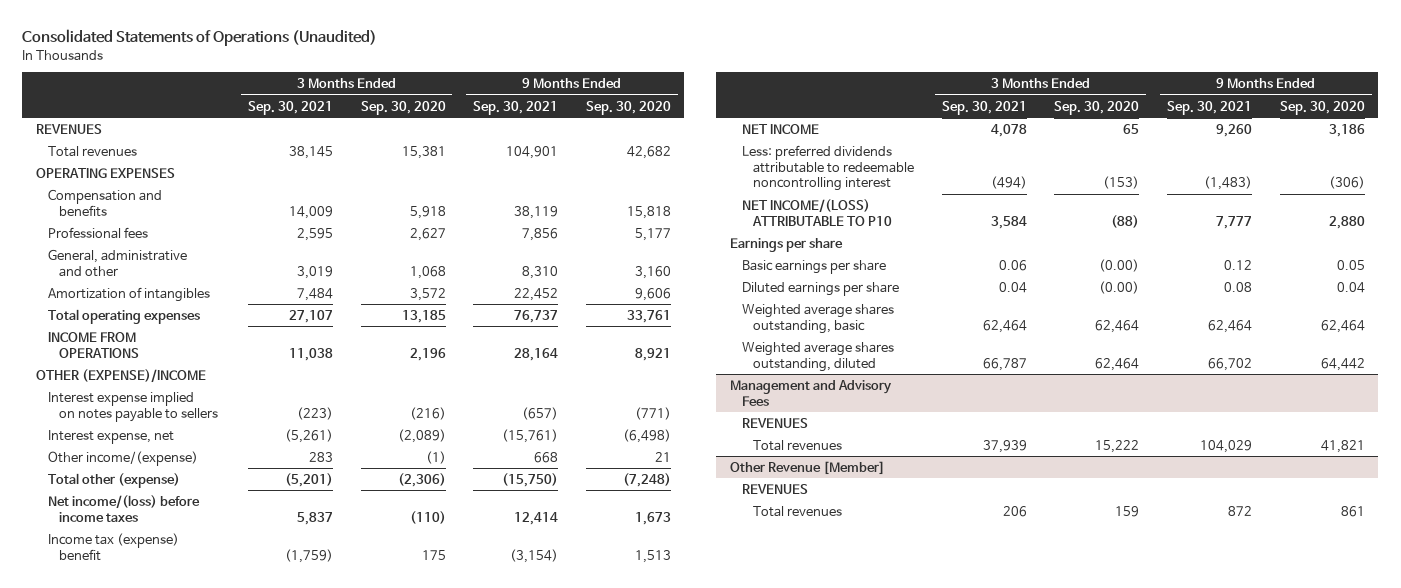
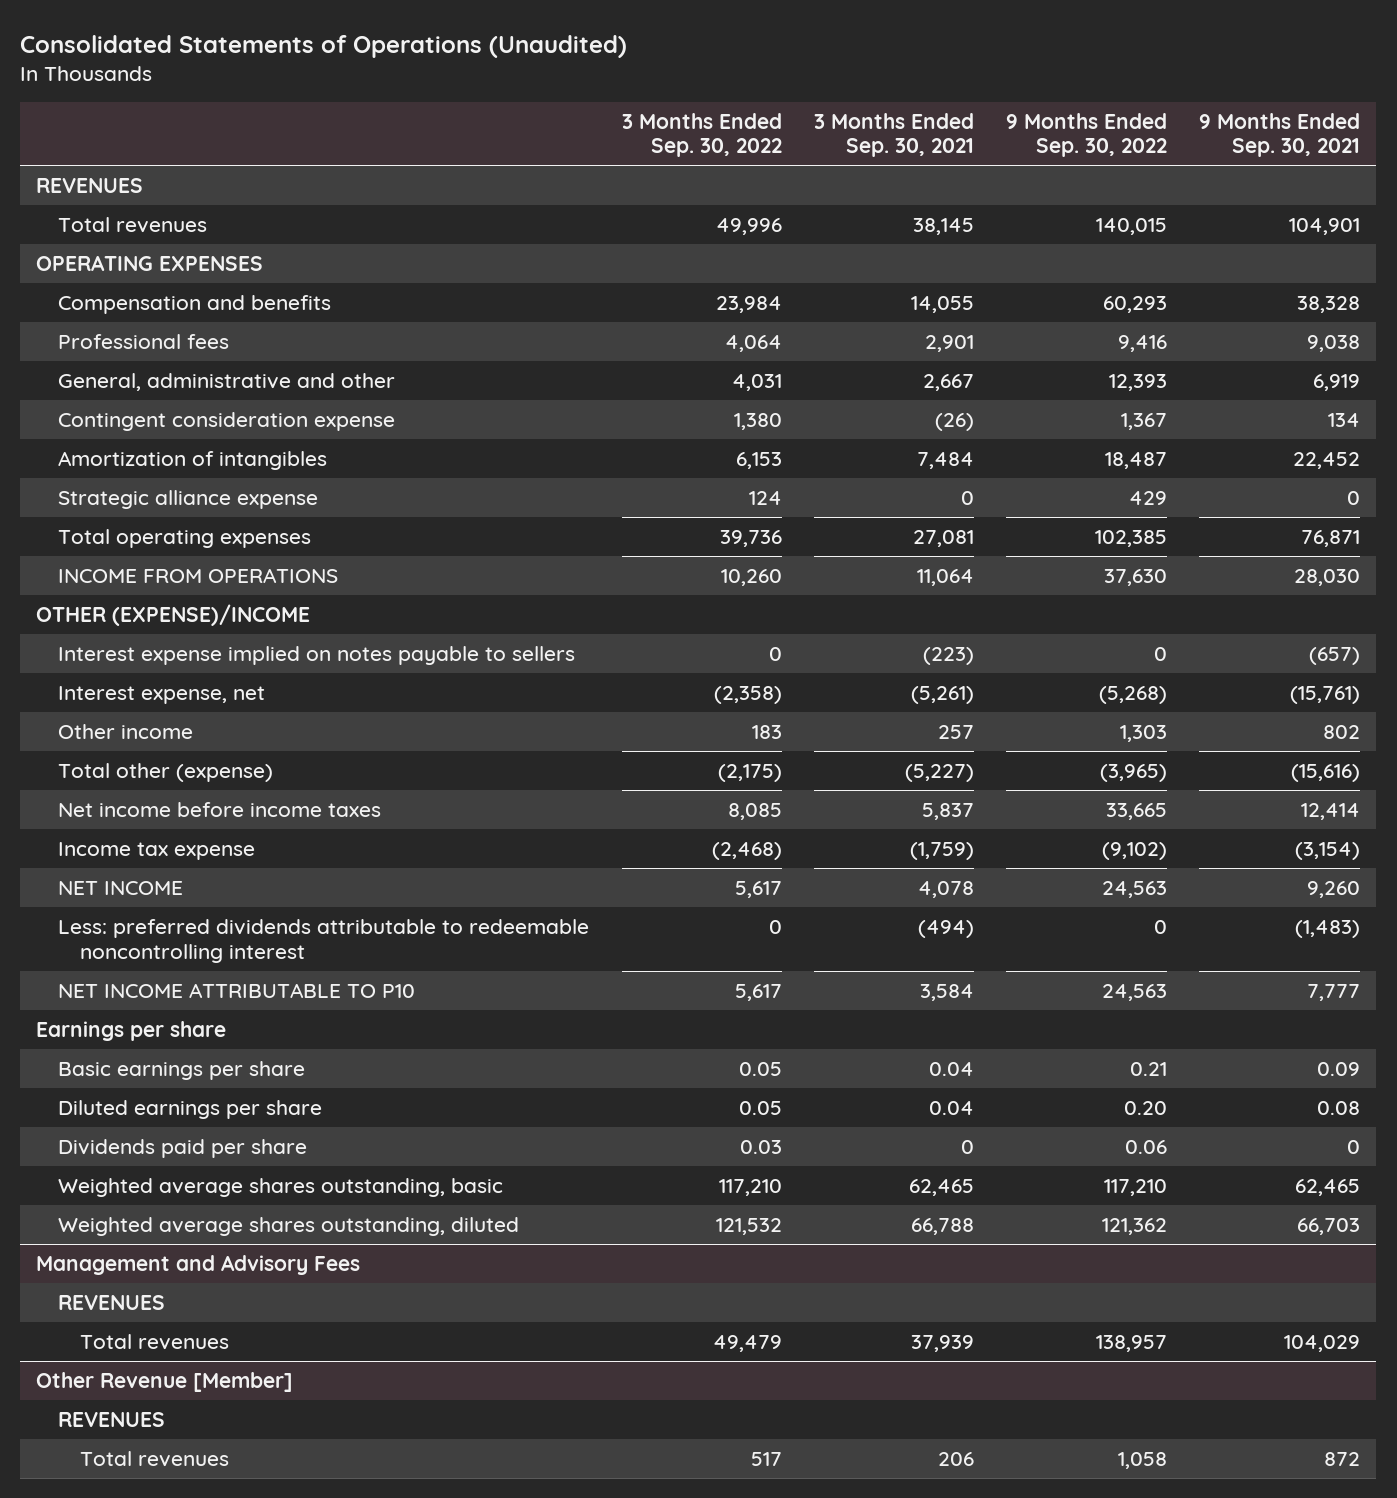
[360,100,446,115] Sep. 30, 2020 -> none
[585,100,671,115] Sep. 30, 2020 -> none
none -> [621,112,782,158] 3 Months Ended Sep. 30, 2022
none -> [1006,112,1168,158] 9 Months Ended Sep. 30, 2022
[288,205,333,219] 14,009 -> [910,295,974,313] 14,055
[514,205,559,219] 38,119 -> [1297,295,1361,313] 38,328
[296,227,333,241] 2,595 -> [924,334,974,352] 2,901
[522,227,559,241] 7,856 -> [1307,334,1361,352] 9,038
[296,265,333,279] 3,019 -> [922,373,974,391] 2,667
[522,265,559,279] 8,310 -> [1313,373,1361,391] 6,919
none -> [58,411,396,431] Contingent consideration expense
none -> [58,489,319,509] Strategic alliance expense
[288,309,333,323] 27,107 -> [912,529,974,547] 27,081
[514,309,559,323] 76,737 -> [1301,529,1361,547] 76,871
[288,347,333,361] 11,038 -> [916,568,974,586] 11,064
[514,347,559,361] 28,164 -> [1294,568,1361,586] 28,030
[47,450,198,466] Other income/(expense) -> [58,723,194,739] Other income
[308,451,333,462] 283 -> [937,724,974,739] 257
[534,451,559,463] 668 -> [1323,724,1361,739] 802
[284,472,333,487] (5,201) -> [904,763,974,782] (5,227)
[502,472,559,487] (15,750) -> [1291,763,1361,782] (15,616)
[47,494,200,522] Net income/(loss) before income taxes -> [58,801,382,817] Net income before income taxes
[47,532,179,561] Income tax (expense) benefit -> [58,841,256,860] Income tax expense
[741,198,893,226] NET INCOME/(LOSS) ATTRIBUTABLE TO P10 -> [58,982,416,998] NET INCOME ATTRIBUTABLE TO P10
[998,259,1027,271] 0.06 -> [928,1061,974,1076] 0.04
[1224,259,1253,270] 0.12 -> [1317,1061,1361,1076] 0.09
none -> [58,1138,308,1158] Dividends paid per share
[982,319,1027,333] 62,464 -> [908,1178,974,1196] 62,465
[1208,319,1253,333] 62,464 -> [1295,1178,1361,1196] 62,465
[982,357,1027,371] 66,787 -> [910,1217,974,1235] 66,788
[1208,357,1253,371] 66,702 -> [1297,1217,1361,1235] 66,703

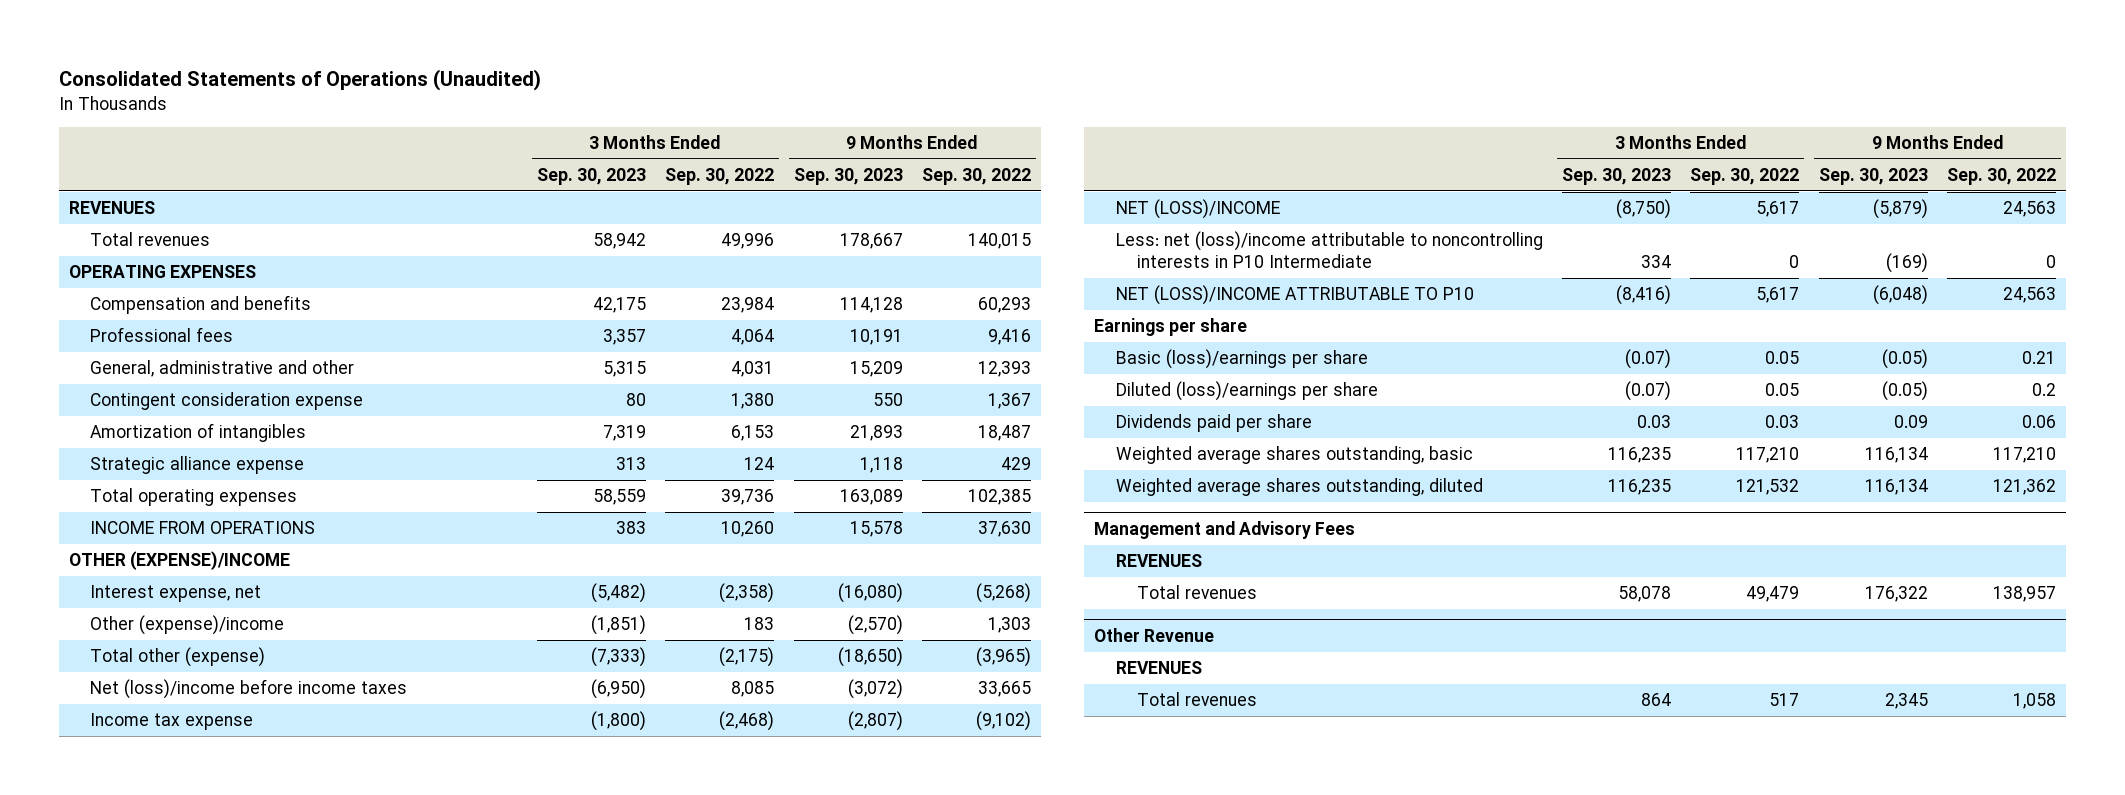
[813,112,974,158] 3 Months Ended Sep. 30, 2021 -> none
[1199,112,1361,158] 9 Months Ended Sep. 30, 2021 -> none
none -> [536,168,646,186] Sep. 30, 2023
none -> [793,168,903,186] Sep. 30, 2023
[58,645,576,665] Interest expense implied on notes payable to sellers -> none
[58,723,194,739] Other income -> [90,615,285,636] Other (expense)/income
[58,801,382,817] Net income before income taxes -> [90,679,408,700] Net (loss)/income before income taxes
[58,918,590,963] Less: preferred dividends attributable to redeemable noncontrolling interest -> none
[58,880,184,895] NET INCOME -> [1115,199,1280,220] NET (LOSS)/INCOME
none -> [1115,231,1543,268] Less: net (loss)/income attributable to noncontrolling interests in P10 Intermediate
[58,982,416,998] NET INCOME ATTRIBUTABLE TO P10 -> [1115,285,1474,306] NET (LOSS)/INCOME ATTRIBUTABLE TO P10
[58,1060,306,1080] Basic earnings per share -> [1115,349,1368,370] Basic (loss)/earnings per share
[58,1099,323,1119] Diluted earnings per share -> [1115,381,1378,402] Diluted (loss)/earnings per share
[1124,1100,1168,1115] 0.20 -> [2032,383,2057,397] 0.2
[36,1371,294,1392] Other Revenue [Member] -> [1094,628,1215,643] Other Revenue

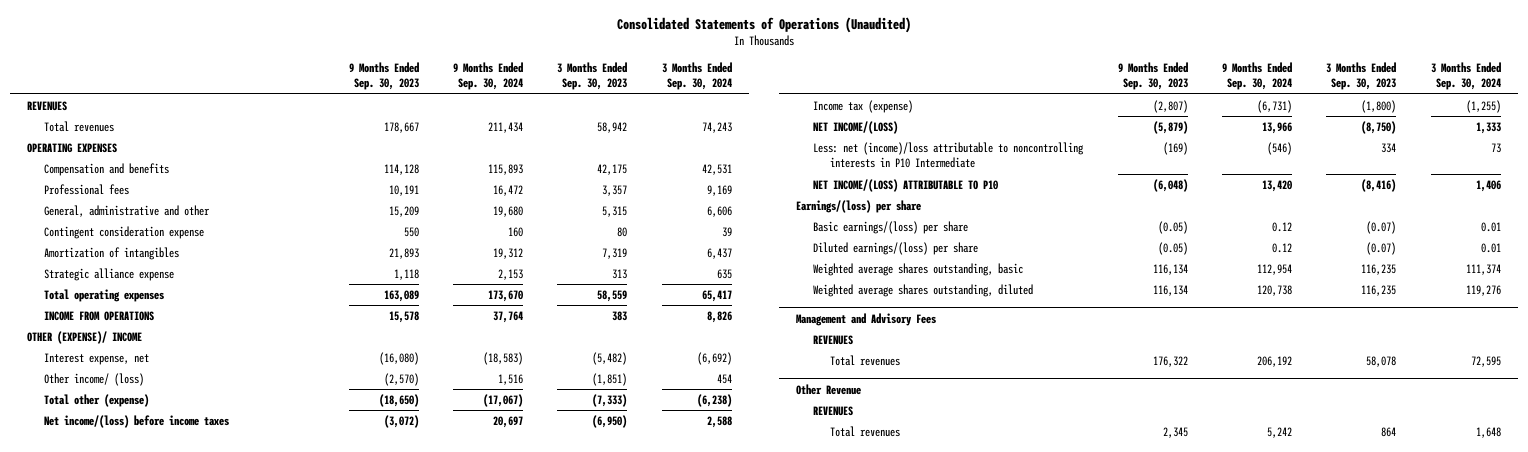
[665,168,775,186] Sep. 30, 2022 -> none
[922,168,1032,186] Sep. 30, 2022 -> none
none -> [452,61,523,91] 9 Months Ended Sep. 30, 2024
none -> [661,61,732,91] 3 Months Ended Sep. 30, 2024
[68,551,290,571] OTHER (EXPENSE)/INCOME -> [27,330,143,344] OTHER (EXPENSE)/ INCOME
[90,615,285,636] Other (expense)/income -> [44,372,145,386] Other income/ (loss)
[1115,414,1312,433] Dividends paid per share -> none
[90,679,408,700] Net (loss)/income before income taxes -> [44,414,230,428] Net income/(loss) before income taxes
[90,713,254,731] Income tax expense -> [813,99,914,113] Income tax (expense)
[1115,199,1280,220] NET (LOSS)/INCOME -> [813,120,899,134] NET INCOME/(LOSS)
[1115,231,1543,268] Less: net (loss)/income attributable to noncontrolling interests in P10 Intermediate -> [813,141,1085,169] Less: net (income)/loss attributable to noncontrolling interests in P10 Intermediate
[1115,285,1474,306] NET (LOSS)/INCOME ATTRIBUTABLE TO P10 -> [813,178,999,192] NET INCOME/(LOSS) ATTRIBUTABLE TO P10
[1094,318,1248,337] Earnings per share -> [796,199,922,213] Earnings/(loss) per share
[1115,349,1368,370] Basic (loss)/earnings per share -> [813,220,969,234] Basic earnings/(loss) per share
[1115,381,1378,402] Diluted (loss)/earnings per share -> [813,241,979,255] Diluted earnings/(loss) per share

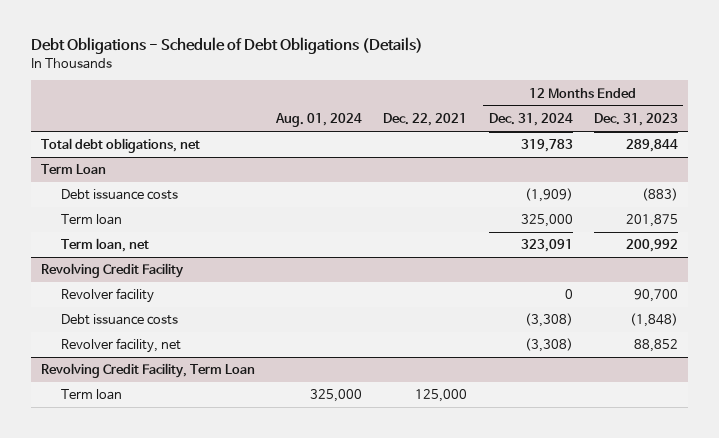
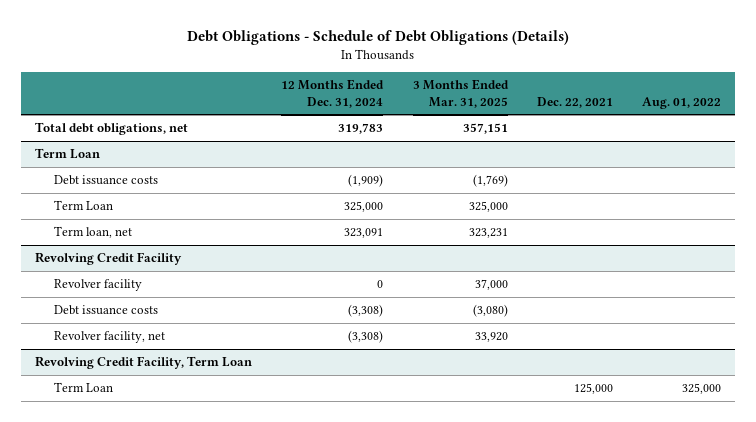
[275,112,363,127] Aug. 01, 2024 -> none
[593,112,678,126] Dec. 31, 2023 -> none
none -> [412,78,509,108] 3 Months Ended Mar. 31, 2025
none -> [641,96,721,109] Aug. 01, 2022
[61,214,123,226] Term loan -> [53,200,113,211] Term Loan
[61,389,123,401] Term loan -> [53,382,113,393] Term Loan

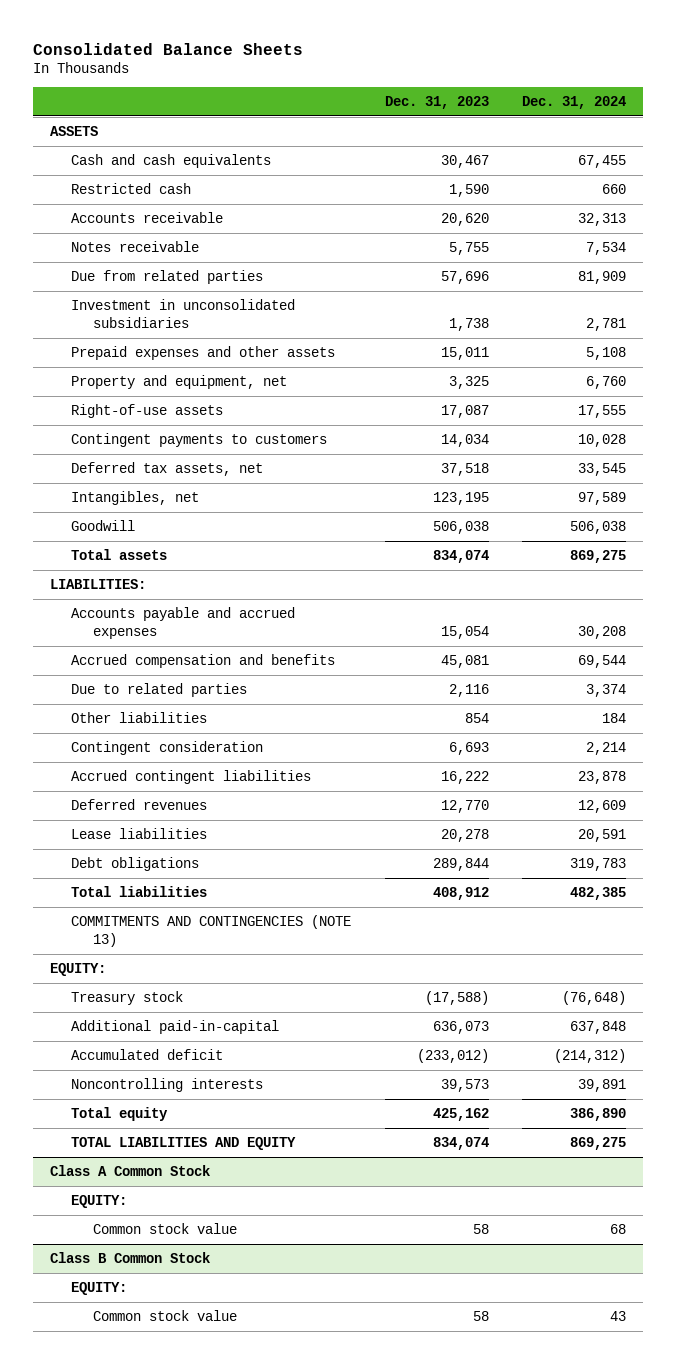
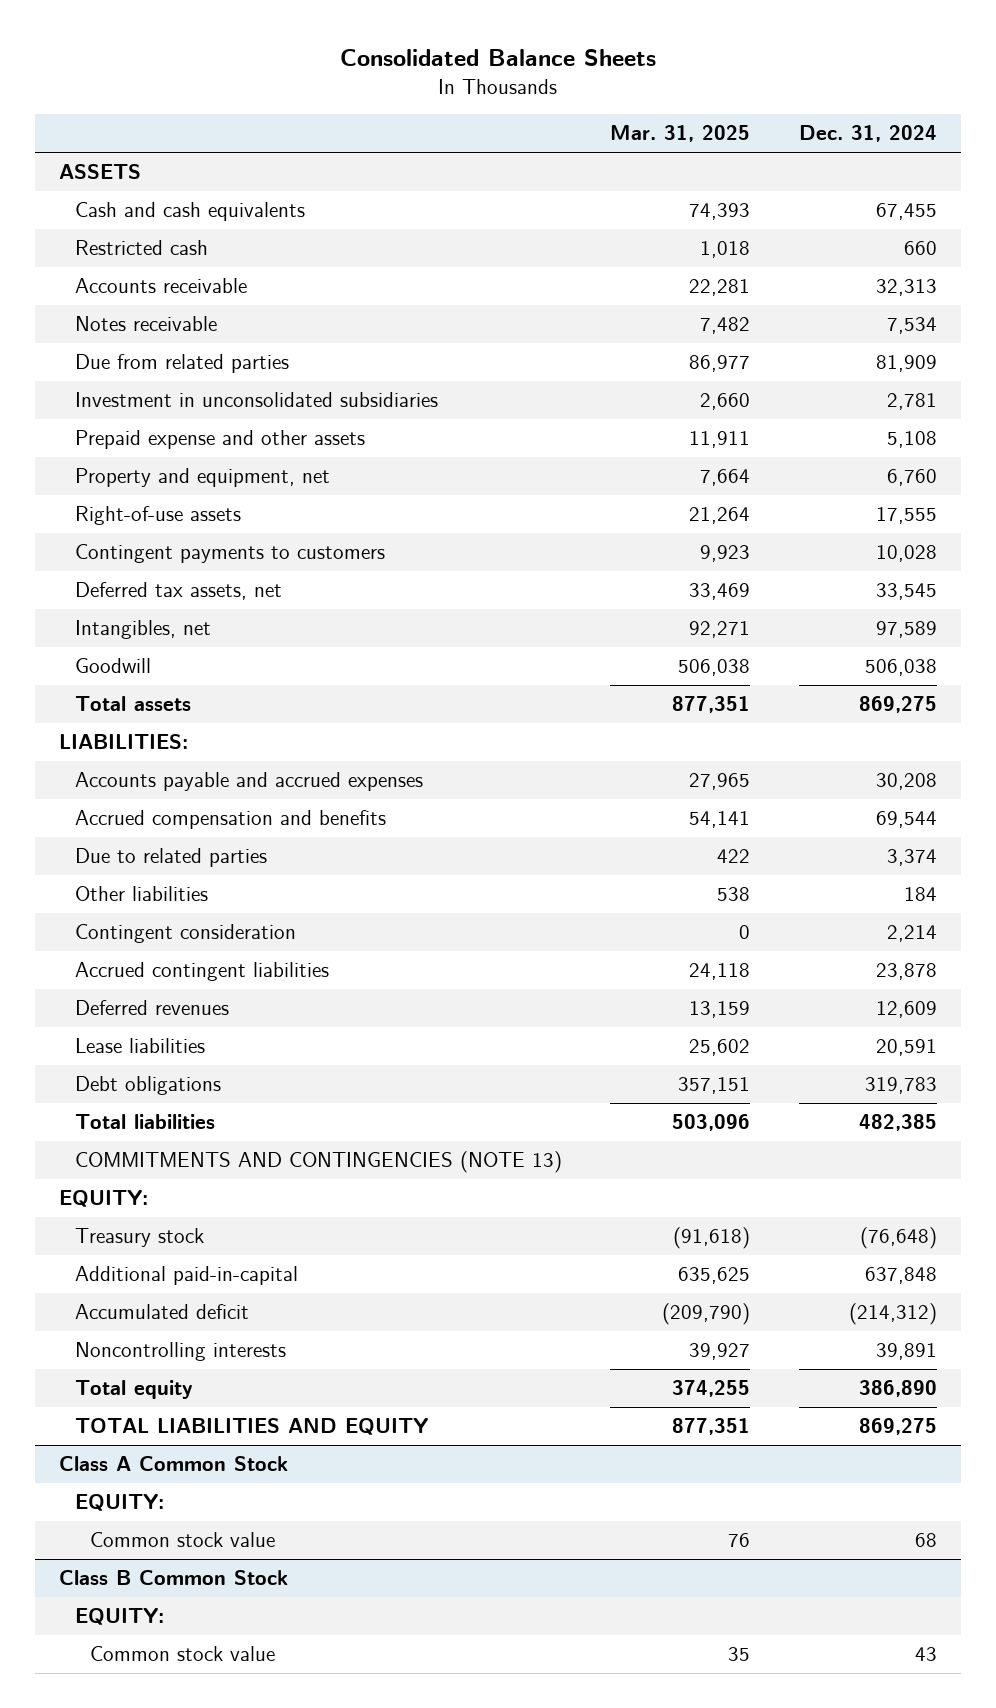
[384,96,489,110] Dec. 31, 2023 -> none
none -> [610,125,751,143] Mar. 31, 2025
[71,345,336,360] Prepaid expenses and other assets -> [74,430,365,450] Prepaid expense and other assets

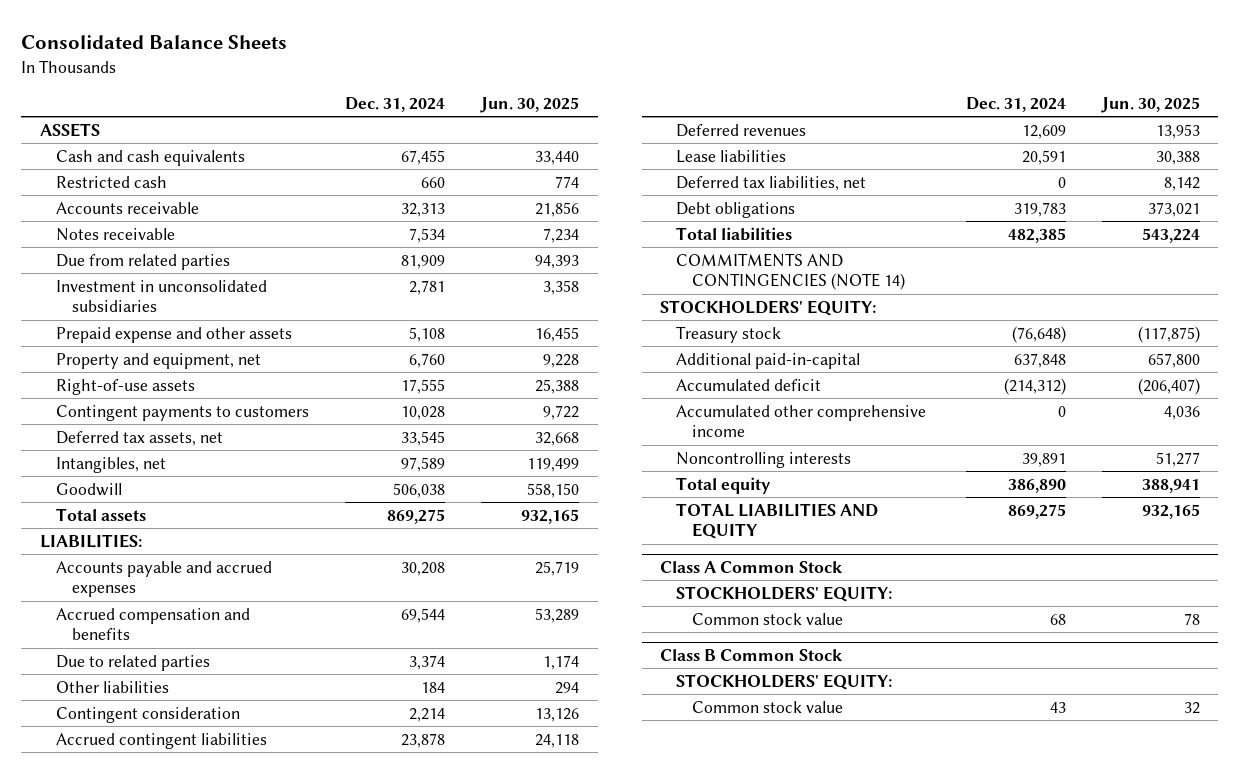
[610,125,751,143] Mar. 31, 2025 -> none
none -> [480,97,580,114] Jun. 30, 2025
none -> [676,175,867,191] Deferred tax liabilities, net
[74,1151,562,1174] COMMITMENTS AND CONTINGENCIES (NOTE 13) -> [676,252,906,291] COMMITMENTS AND CONTINGENCIES (NOTE 14)
[59,1190,149,1208] EQUITY: -> [660,299,877,316] STOCKHOLDERS' EQUITY:
none -> [676,404,927,438] Accumulated other comprehensive income
[74,1494,164,1512] EQUITY: -> [676,585,893,602] STOCKHOLDERS' EQUITY:
[74,1608,164,1626] EQUITY: -> [676,673,893,690] STOCKHOLDERS' EQUITY:

